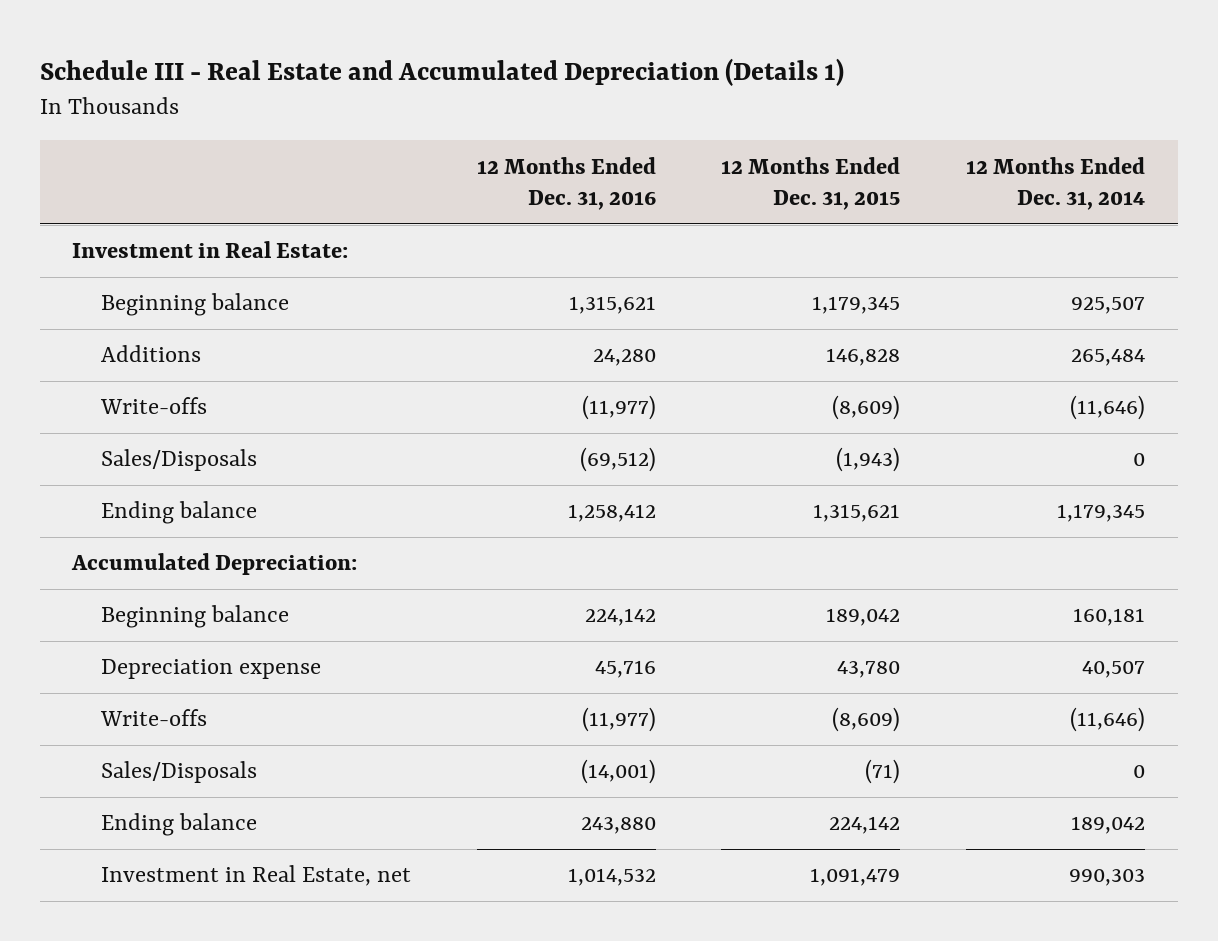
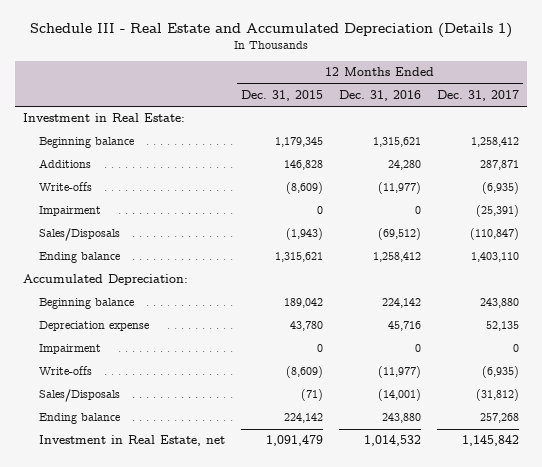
[966,156,1146,211] 12 Months Ended Dec. 31, 2014 -> none
none -> [437,90,520,102] Dec. 31, 2017
none -> [38,206,101,217] Impairment
none -> [38,344,101,355] Impairment

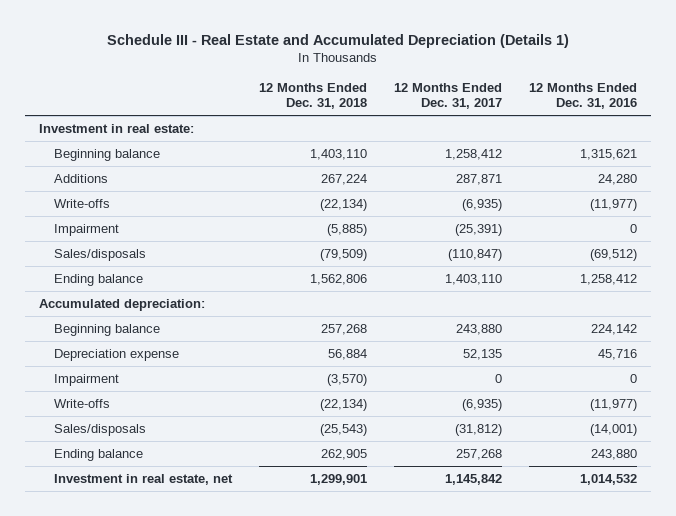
[240,90,323,102] Dec. 31, 2015 -> none
none -> [258,82,367,110] 12 Months Ended Dec. 31, 2018
[22,113,185,123] Investment in Real Estate: -> [38,123,194,133] Investment in real estate:
[38,228,120,242] Sales/Disposals -> [53,248,146,261] Sales/disposals
[22,274,188,286] Accumulated Depreciation: -> [38,298,205,311] Accumulated depreciation:
[38,389,120,403] Sales/Disposals -> [53,423,146,436] Sales/disposals
[38,435,225,447] Investment in Real Estate, net -> [53,473,233,485] Investment in real estate, net

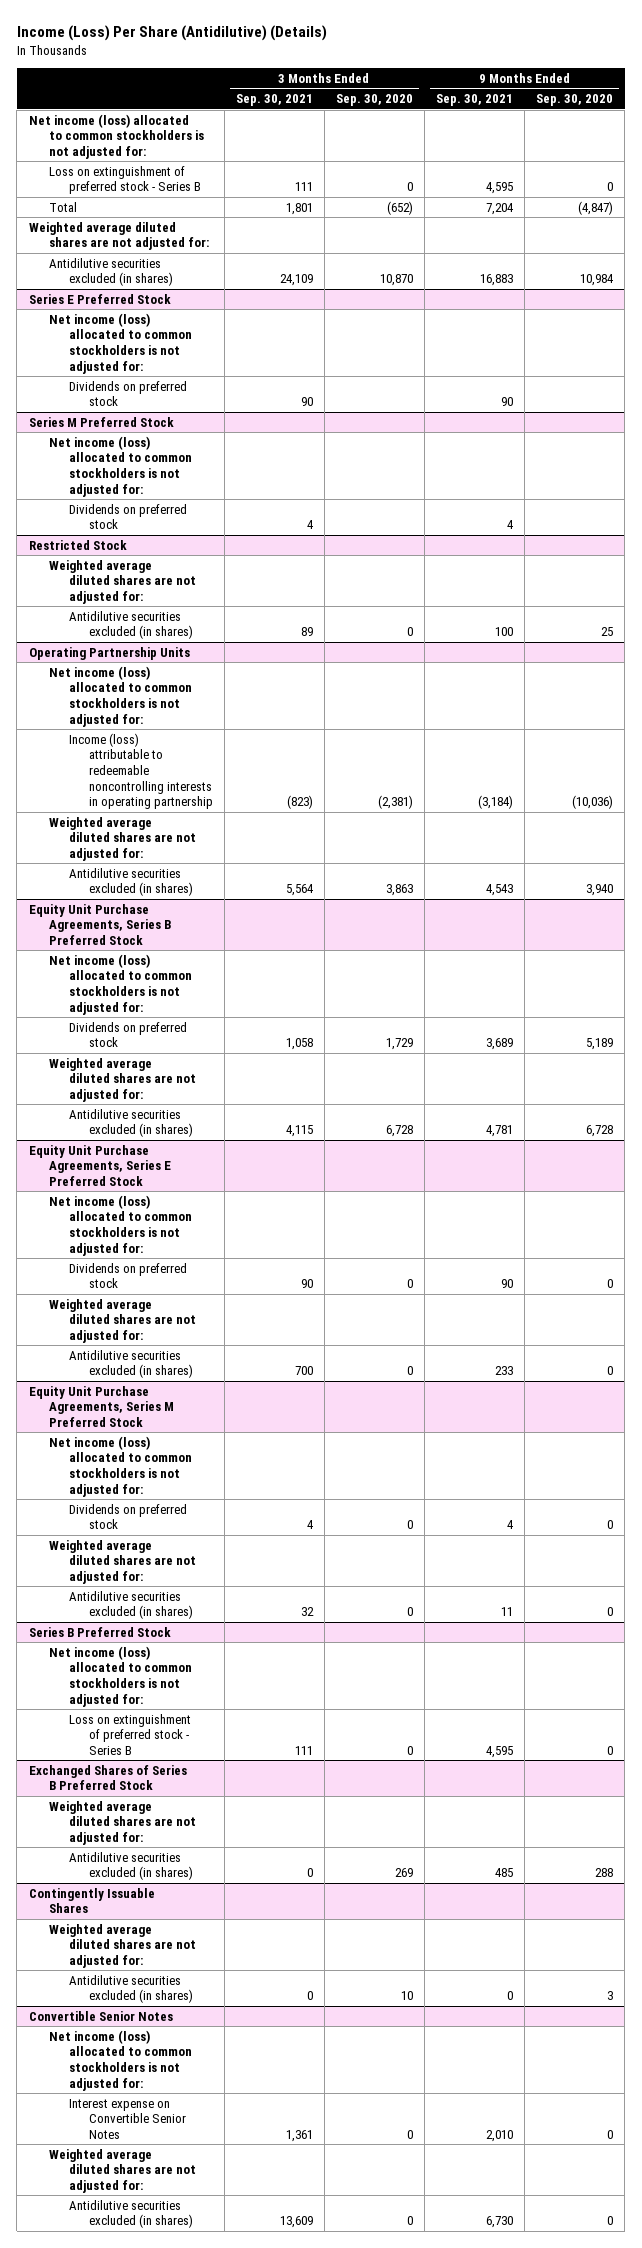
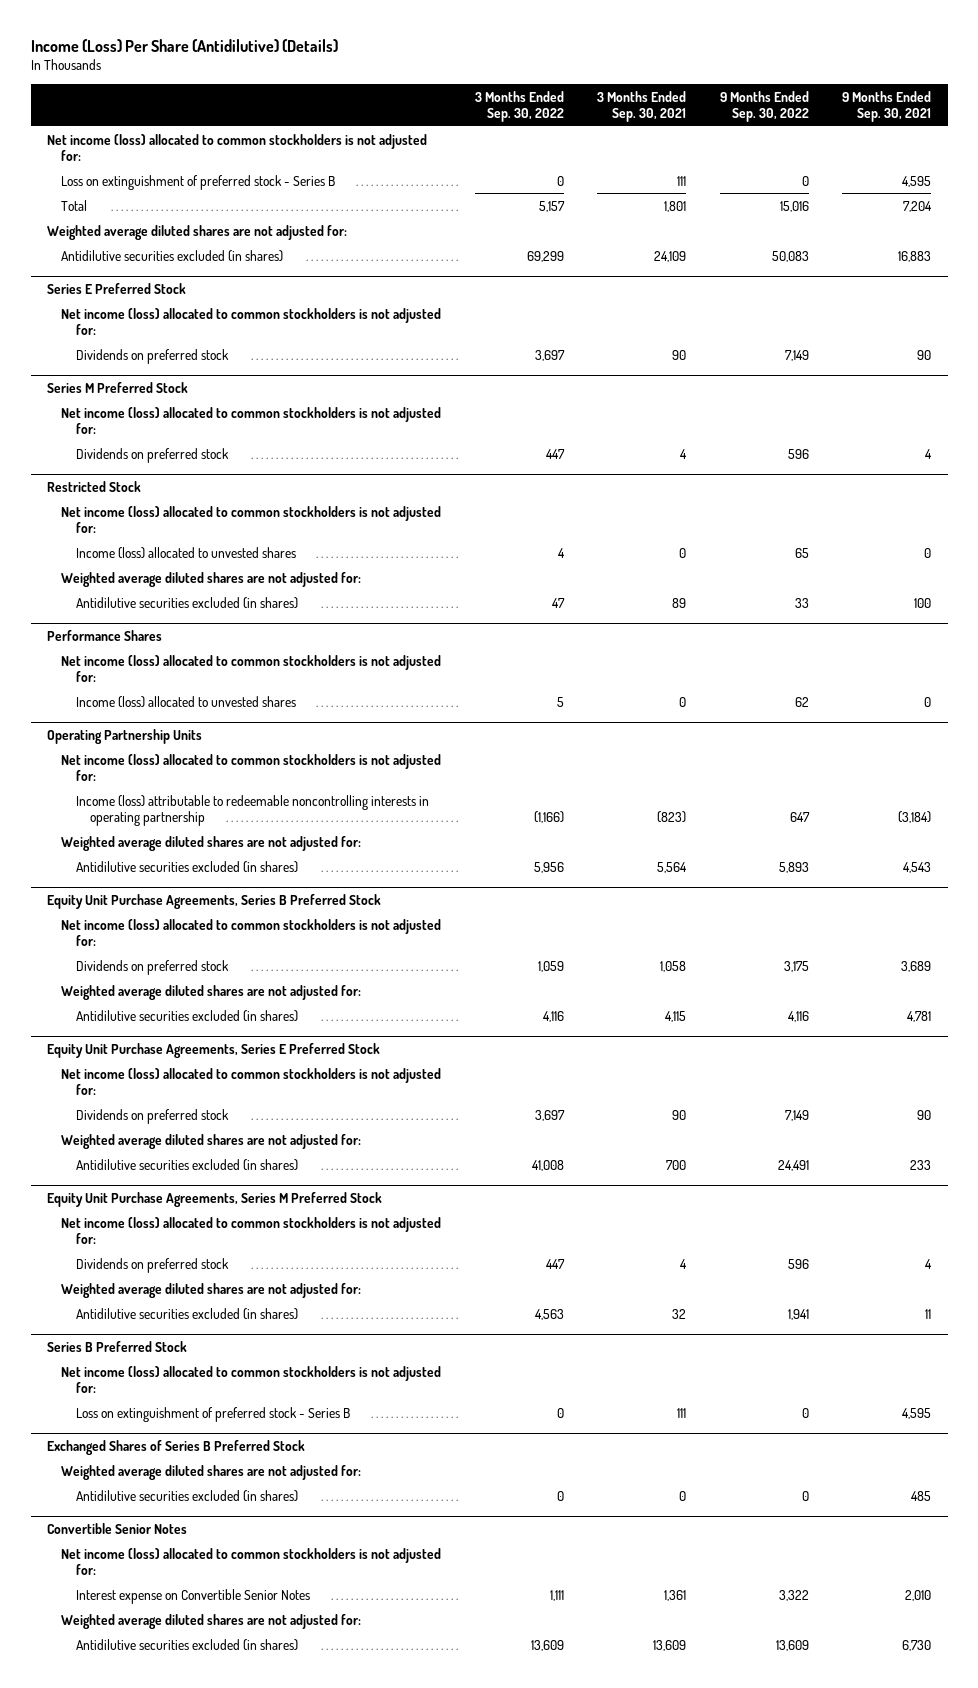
[335,94,413,107] Sep. 30, 2020 -> none
[536,94,614,107] Sep. 30, 2020 -> none
none -> [474,90,564,122] 3 Months Ended Sep. 30, 2022
none -> [719,90,809,122] 9 Months Ended Sep. 30, 2022
none -> [61,505,442,533] Net income (loss) allocated to common stockholders is not adjusted for:
none -> [75,546,296,559] Income (loss) allocated to unvested shares
none -> [47,629,163,641] Performance Shares
none -> [61,654,442,682] Net income (loss) allocated to common stockholders is not adjusted for:
none -> [75,695,296,708] Income (loss) allocated to unvested shares
[28,1887,155,1914] Contingently Issuable Shares -> none
[48,1923,196,1969] Weighted average diluted shares are not adjusted for: -> none
[68,1974,193,2004] Antidilutive securities excluded (in shares) -> none

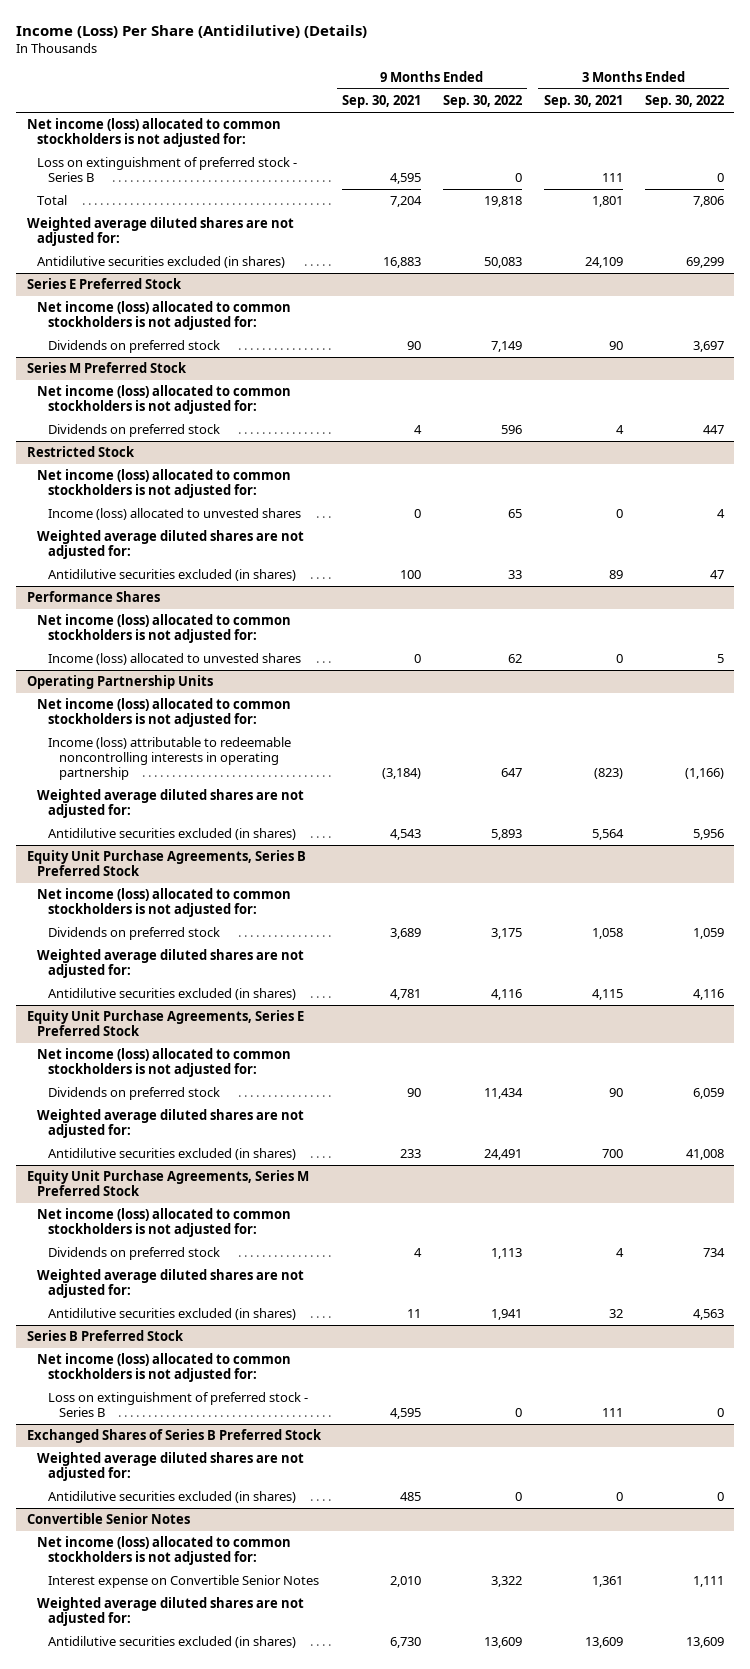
[538,200,565,212] 5,157 -> [692,196,724,208] 7,806
[779,200,809,212] 15,016 -> [484,196,523,208] 19,818
[534,1109,565,1121] 3,697 -> [692,1088,724,1100] 6,059
[784,1109,809,1121] 7,149 -> [484,1088,524,1100] 11,434
[545,1258,565,1269] 447 -> [702,1248,725,1258] 734
[787,1258,809,1269] 596 -> [491,1248,523,1260] 1,113

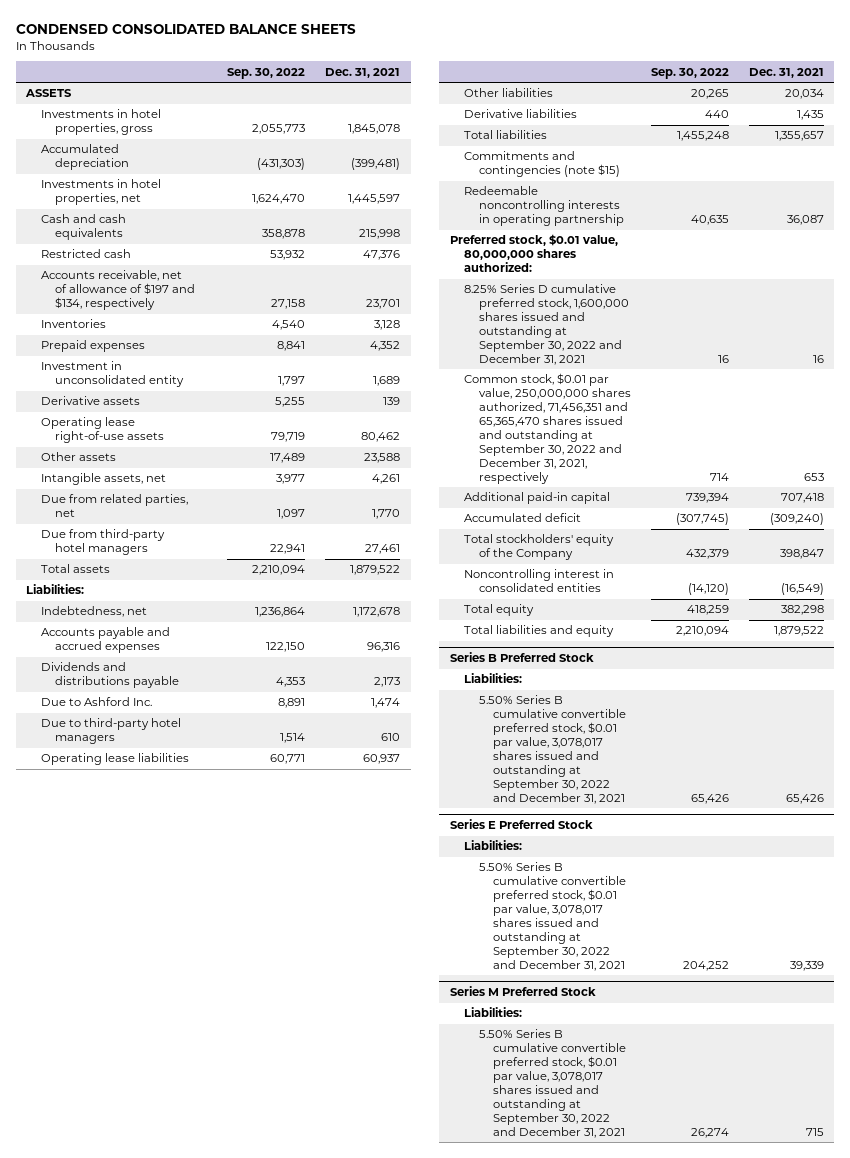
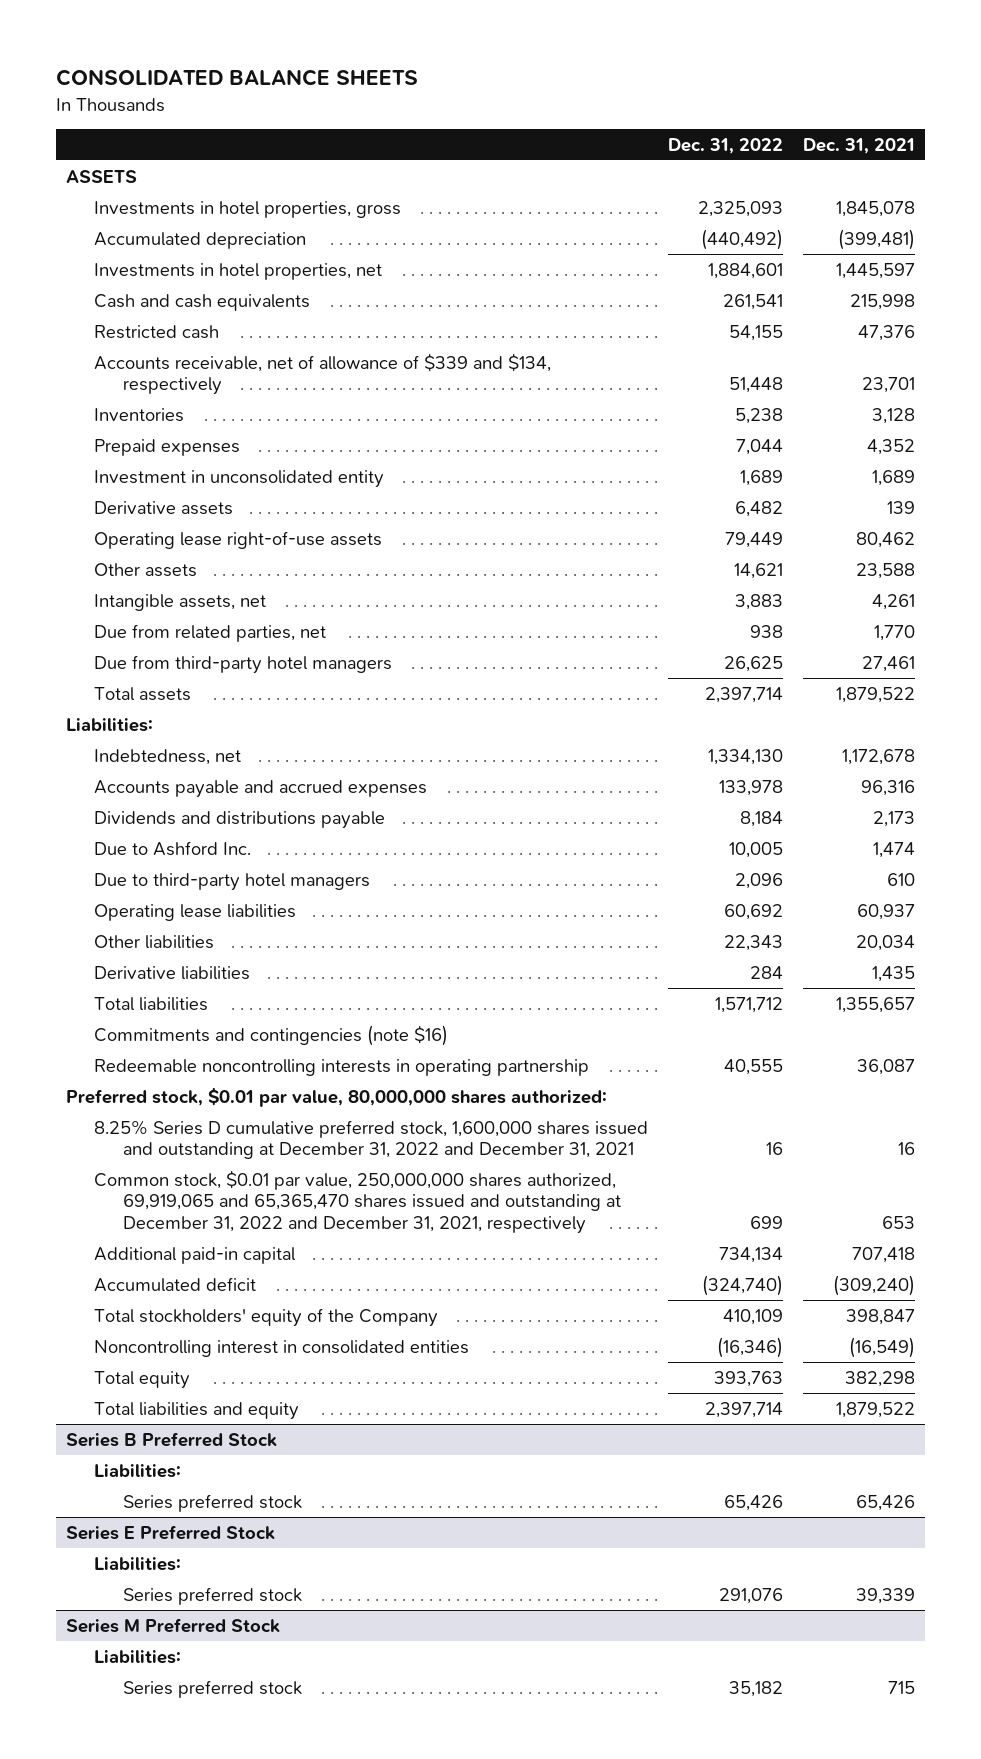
[16,24,357,35] CONDENSED CONSOLIDATED BALANCE SHEETS -> [56,69,419,87] CONSOLIDATED BALANCE SHEETS
[227,67,306,79] Sep. 30, 2022 -> none
none -> [668,138,784,155] Dec. 31, 2022
[40,270,196,311] Accounts receivable, net of allowance of $197 and $134, respectively -> [94,352,552,396] Accounts receivable, net of allowance of $339 and $134, respectively
[464,151,620,178] Commitments and contingencies (note $15) -> [94,1024,449,1046] Commitments and contingencies (note $16)
[449,234,618,273] Preferred stock, $0.01 value, 80,000,000 shares authorized: -> [66,1086,608,1107] Preferred stock, $0.01 par value, 80,000,000 shares authorized:
[464,284,629,366] 8.25% Series D cumulative preferred stock, 1,600,000 shares issued and outstanding at September 30, 2022 and December 31, 2021 -> [94,1119,649,1160] 8.25% Series D cumulative preferred stock, 1,600,000 shares issued and outstanding at December 31, 2022 and December 31, 2021
[464,373,631,485] Common stock, $0.01 par value, 250,000,000 shares authorized, 71,456,351 and 65,365,470 shares issued and outstanding at September 30, 2022 and December 31, 2021, respectively -> [94,1169,621,1234] Common stock, $0.01 par value, 250,000,000 shares authorized, 69,919,065 and 65,365,470 shares issued and outstanding at December 31, 2022 and December 31, 2021, respectively
[478,695,627,805] 5.50% Series B cumulative convertible preferred stock, $0.01 par value, 3,078,017 shares issued and outstanding at September 30, 2022 and December 31, 2021 -> [122,1493,302,1512] Series preferred stock
[478,862,627,972] 5.50% Series B cumulative convertible preferred stock, $0.01 par value, 3,078,017 shares issued and outstanding at September 30, 2022 and December 31, 2021 -> [122,1586,302,1605] Series preferred stock
[478,1029,627,1139] 5.50% Series B cumulative convertible preferred stock, $0.01 par value, 3,078,017 shares issued and outstanding at September 30, 2022 and December 31, 2021 -> [122,1679,302,1698] Series preferred stock

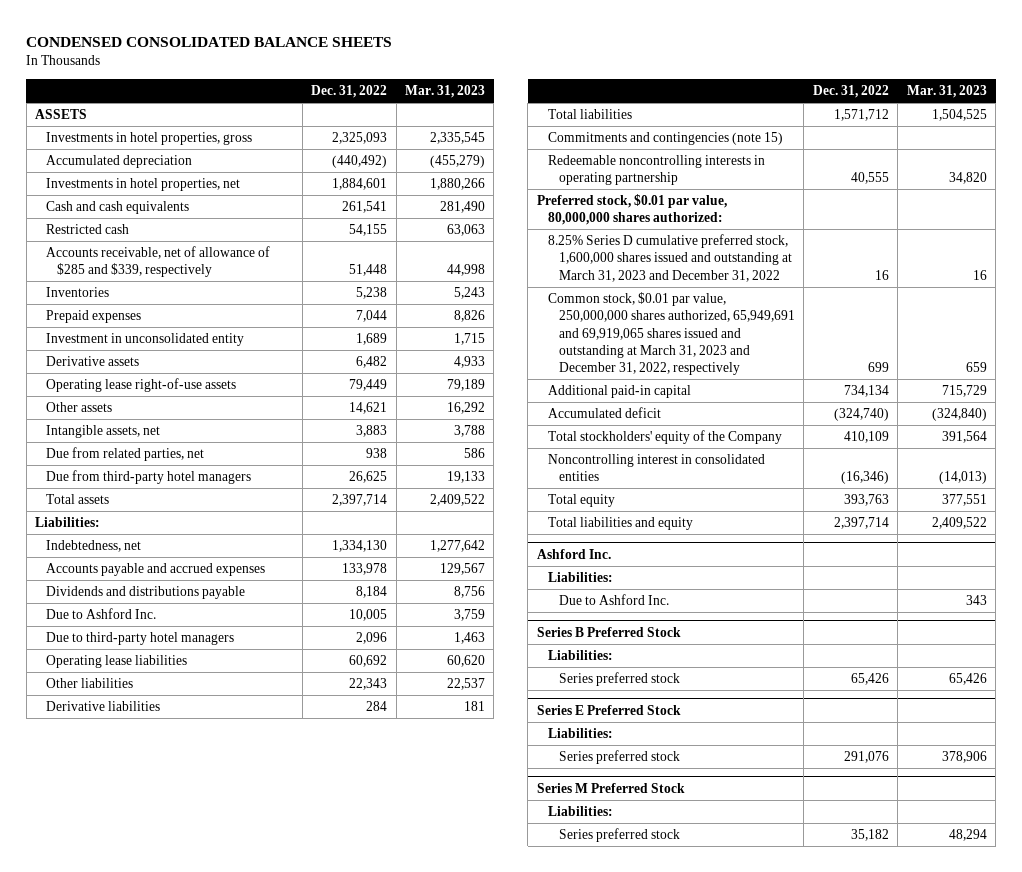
[56,69,419,87] CONSOLIDATED BALANCE SHEETS -> [26,37,393,48] CONDENSED CONSOLIDATED BALANCE SHEETS
[802,138,915,155] Dec. 31, 2021 -> none
none -> [405,85,486,99] Mar. 31, 2023
[94,352,552,396] Accounts receivable, net of allowance of $339 and $134, respectively -> [46,245,271,278] Accounts receivable, net of allowance of $285 and $339, respectively
[94,1024,449,1046] Commitments and contingencies (note $16) -> [547,131,783,145] Commitments and contingencies (note 15)
[94,1119,649,1160] 8.25% Series D cumulative preferred stock, 1,600,000 shares issued and outstanding at December 31, 2022 and December 31, 2021 -> [547,233,793,282] 8.25% Series D cumulative preferred stock, 1,600,000 shares issued and outstanding at March 31, 2023 and December 31, 2022
[94,1169,621,1234] Common stock, $0.01 par value, 250,000,000 shares authorized, 69,919,065 and 65,365,470 shares issued and outstanding at December 31, 2022 and December 31, 2021, respectively -> [547,291,796,376] Common stock, $0.01 par value, 250,000,000 shares authorized, 65,949,691 and 69,919,065 shares issued and outstanding at March 31, 2023 and December 31, 2022, respectively
none -> [536,548,611,559] Ashford Inc.
none -> [547,571,613,582] Liabilities:
none -> [559,593,670,605] Due to Ashford Inc.

